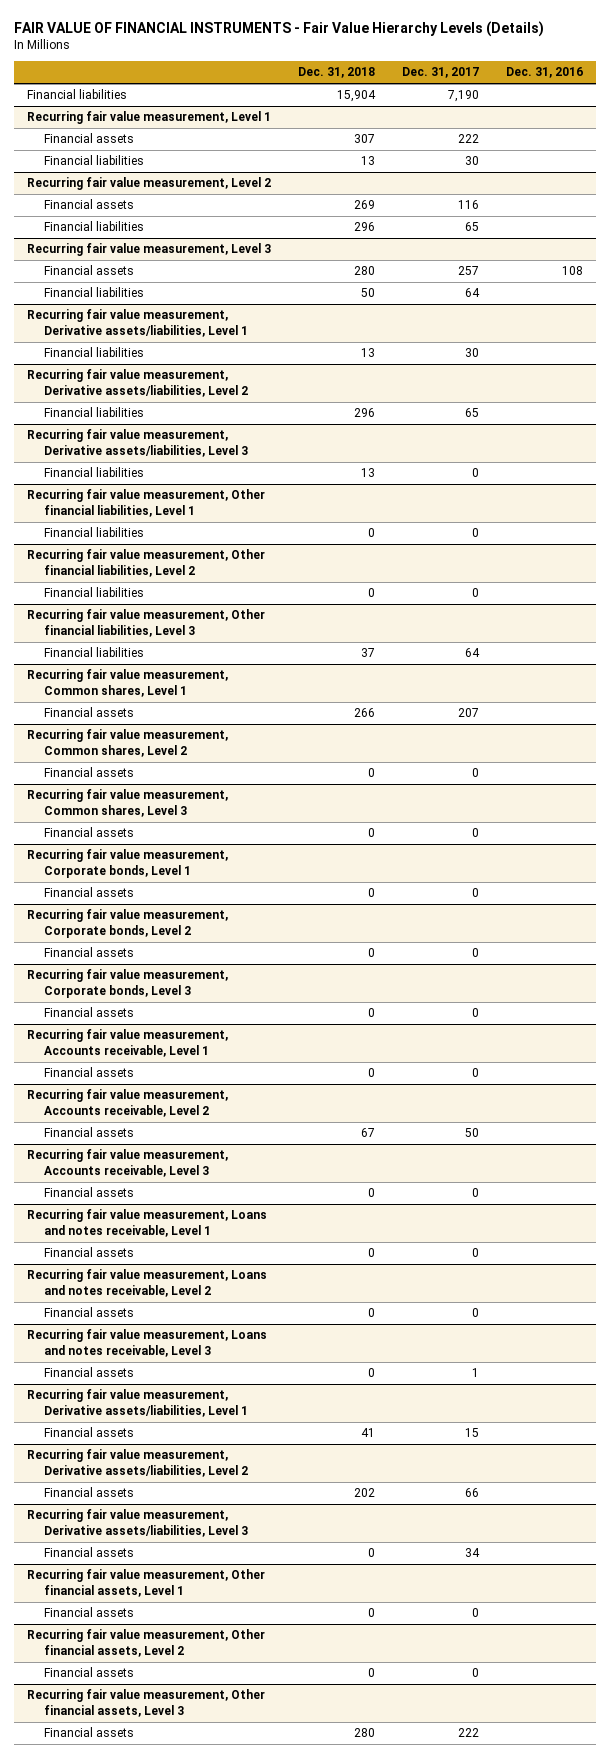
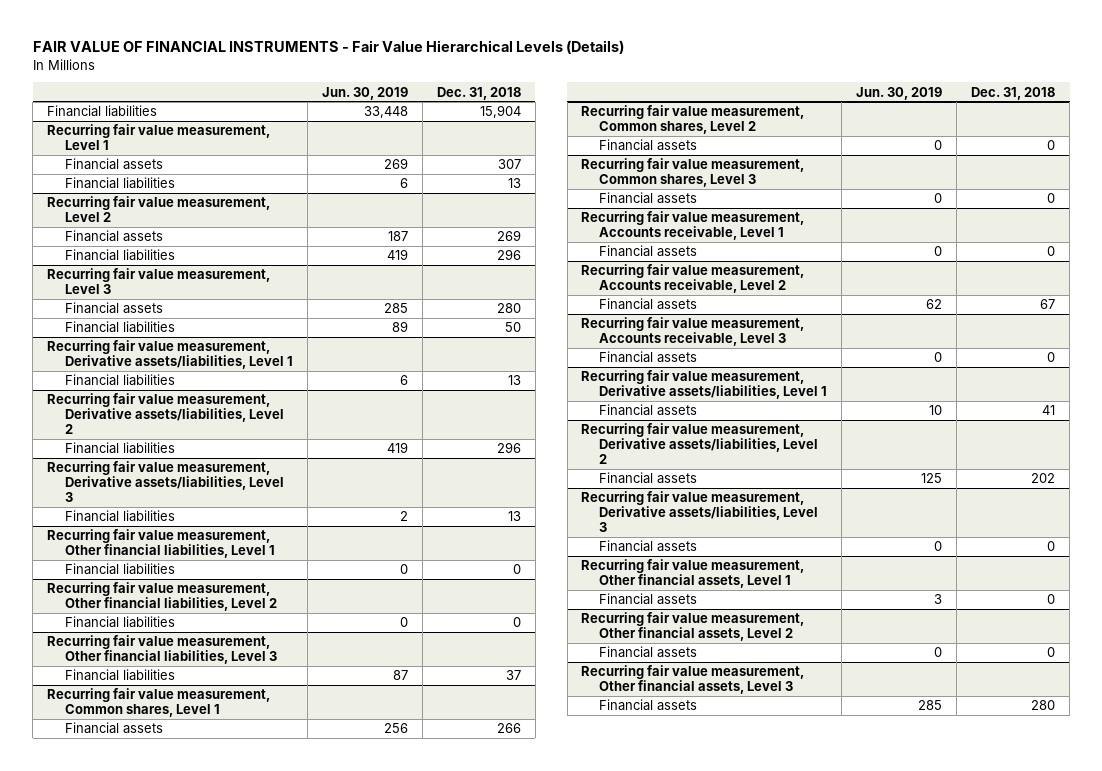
[13,20,544,37] FAIR VALUE OF FINANCIAL INSTRUMENTS - Fair Value Hierarchy Levels (Details) -> [32,40,624,55] FAIR VALUE OF FINANCIAL INSTRUMENTS - Fair Value Hierarchical Levels (Details)
[401,67,479,79] Dec. 31, 2017 -> none
[505,67,583,79] Dec. 31, 2016 -> none
none -> [321,86,408,100] Jun. 30, 2019
[27,849,229,878] Recurring fair value measurement, Corporate bonds, Level 1 -> none
[43,887,134,898] Financial assets -> none
[27,909,229,938] Recurring fair value measurement, Corporate bonds, Level 2 -> none
[43,947,134,958] Financial assets -> none
[27,969,229,998] Recurring fair value measurement, Corporate bonds, Level 3 -> none
[43,1007,134,1018] Financial assets -> none
[27,1209,268,1237] Recurring fair value measurement, Loans and notes receivable, Level 1 -> none
[43,1247,134,1258] Financial assets -> none
[27,1269,268,1297] Recurring fair value measurement, Loans and notes receivable, Level 2 -> none
[43,1307,134,1318] Financial assets -> none
[27,1329,268,1357] Recurring fair value measurement, Loans and notes receivable, Level 3 -> none
[43,1367,134,1378] Financial assets -> none

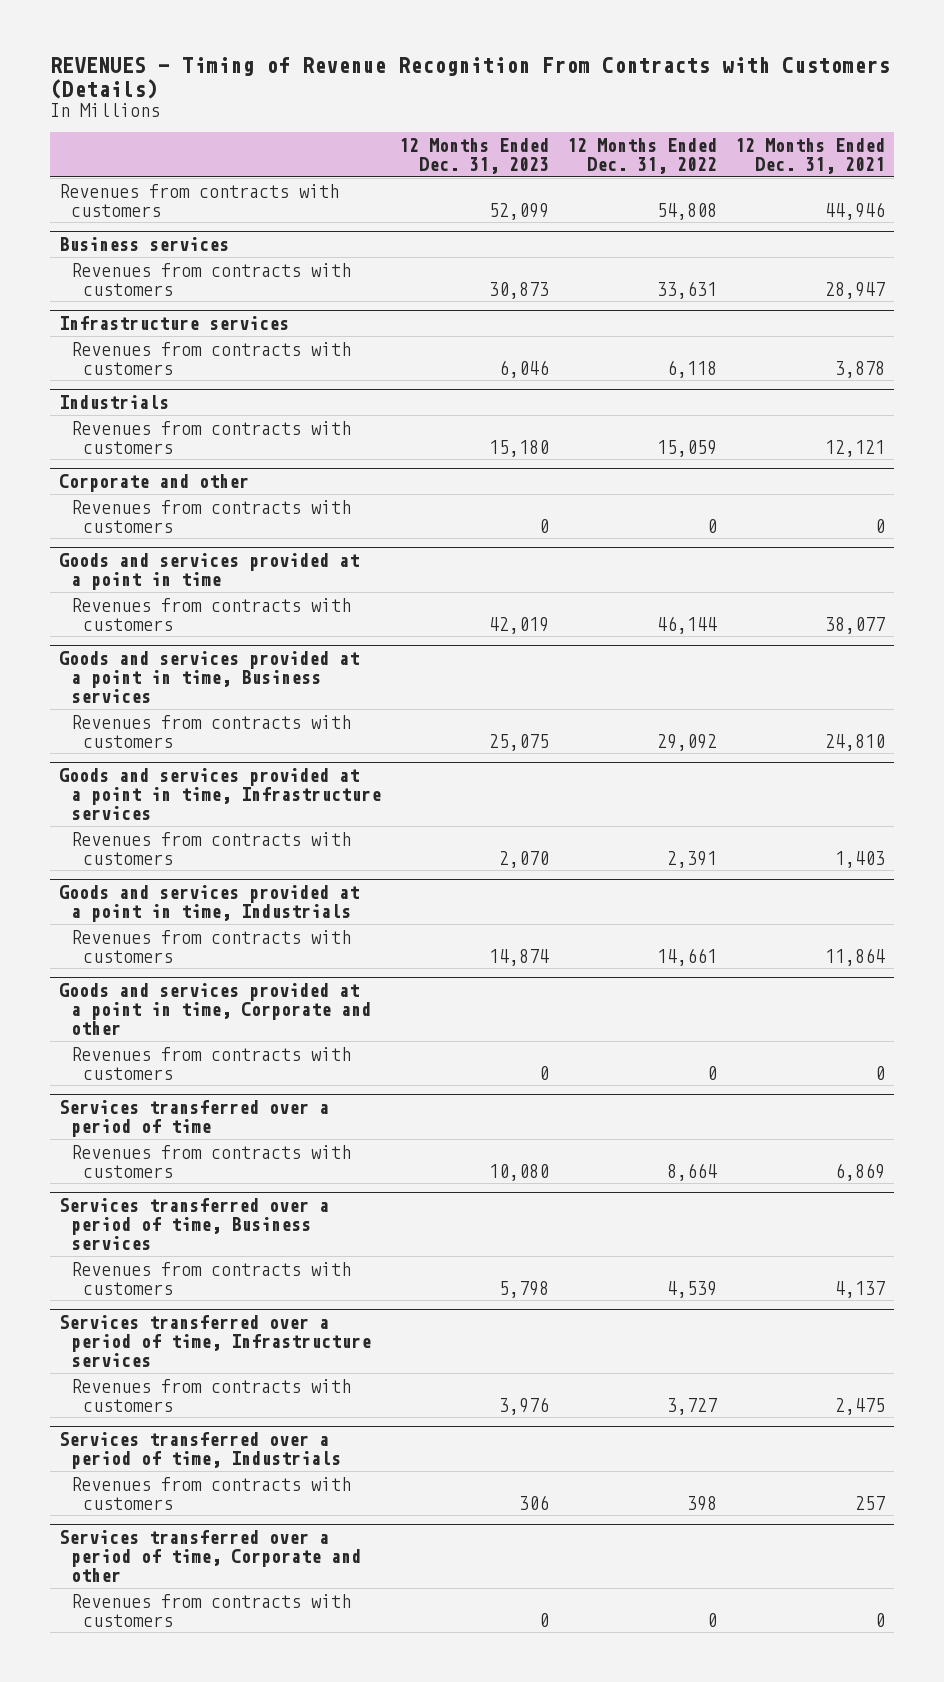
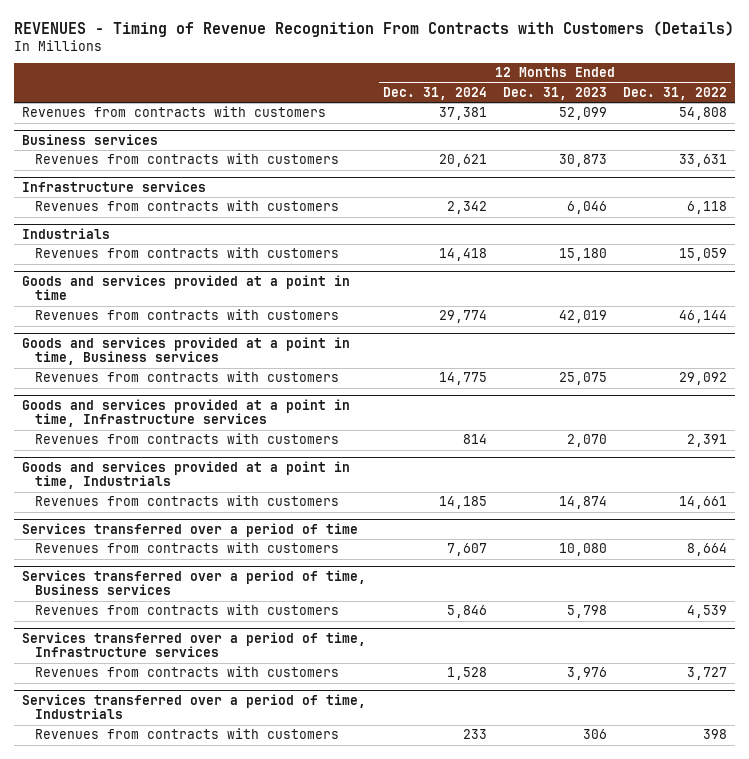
[735,137,886,174] 12 Months Ended Dec. 31, 2021 -> none
none -> [382,86,487,100] Dec. 31, 2024
[58,474,249,493] Corporate and other -> none
[70,499,351,533] Revenues from contracts with customers -> none
[58,983,371,1036] Goods and services provided at a point in time, Corporate and other -> none
[70,1046,351,1080] Revenues from contracts with customers -> none
[58,1530,361,1583] Services transferred over a period of time, Corporate and other -> none
[70,1593,351,1627] Revenues from contracts with customers -> none

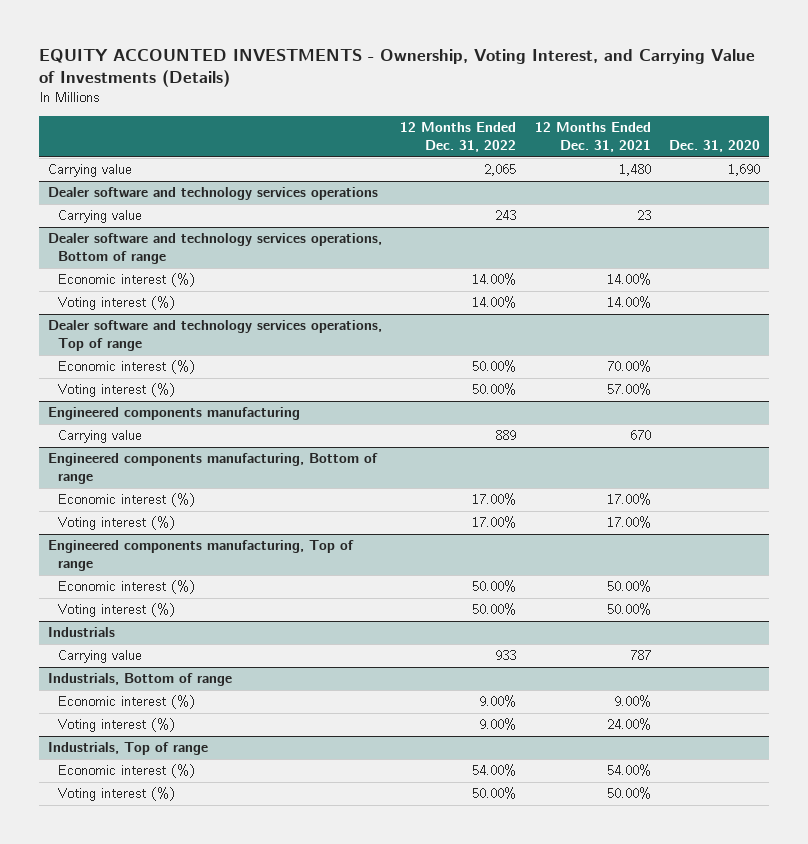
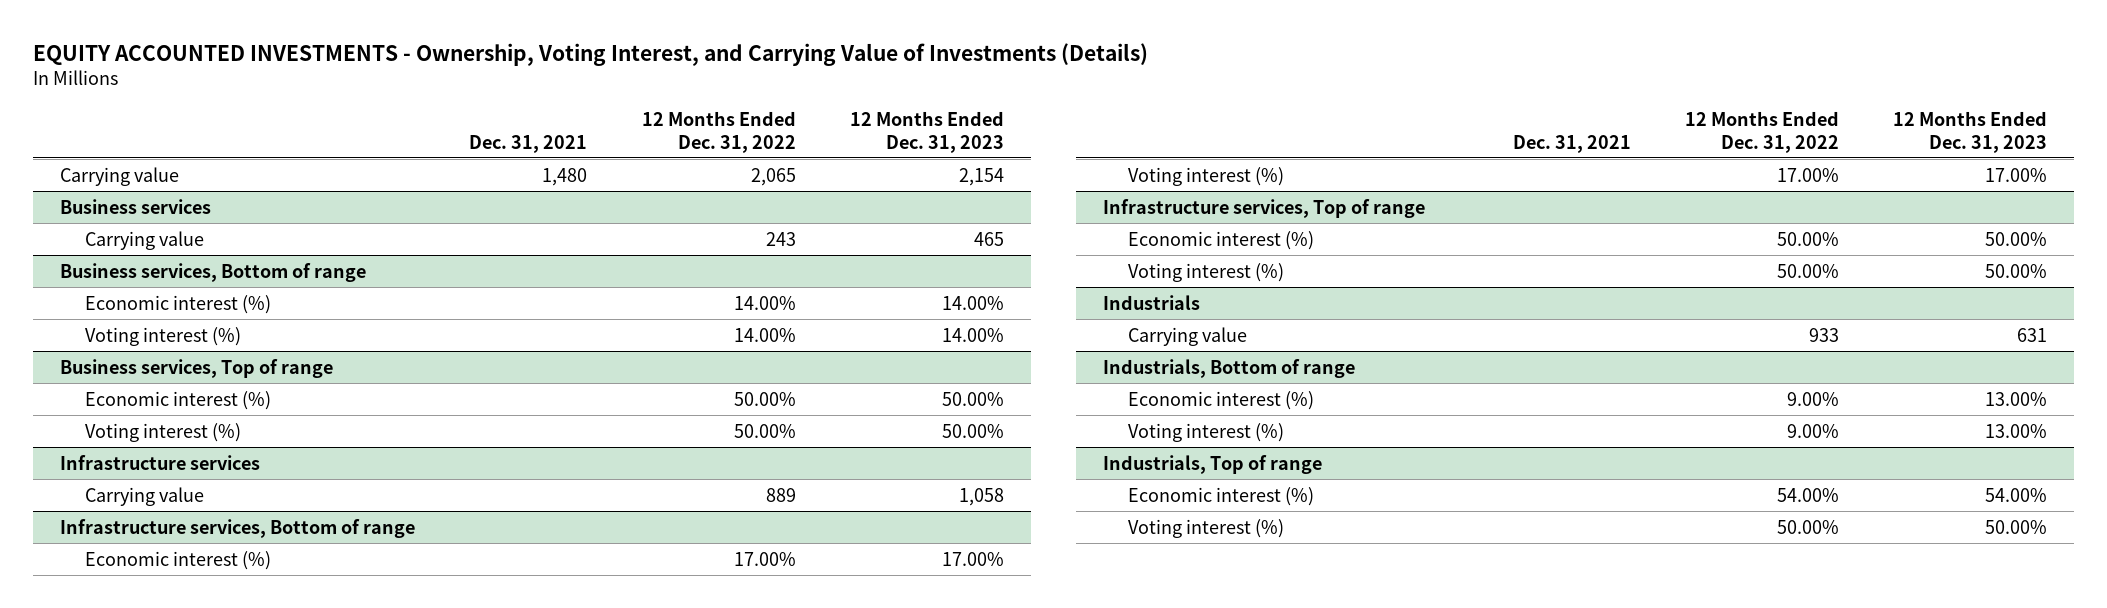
[534,122,651,153] 12 Months Ended Dec. 31, 2021 -> none
[668,140,760,153] Dec. 31, 2020 -> none
none -> [469,134,588,153] Dec. 31, 2021
none -> [849,111,1004,153] 12 Months Ended Dec. 31, 2023
[48,187,379,201] Dealer software and technology services operations -> [60,198,212,214] Business services
[48,233,383,265] Dealer software and technology services operations, Bottom of range -> none
none -> [60,262,367,282] Business services, Bottom of range
[48,320,383,352] Dealer software and technology services operations, Top of range -> none
none -> [60,358,334,378] Business services, Top of range
[48,407,301,421] Engineered components manufacturing -> [60,454,261,470] Infrastructure services
[48,453,379,485] Engineered components manufacturing, Bottom of range -> none
none -> [60,518,416,538] Infrastructure services, Bottom of range
[48,540,355,572] Engineered components manufacturing, Top of range -> none
none -> [1103,198,1426,218] Infrastructure services, Top of range

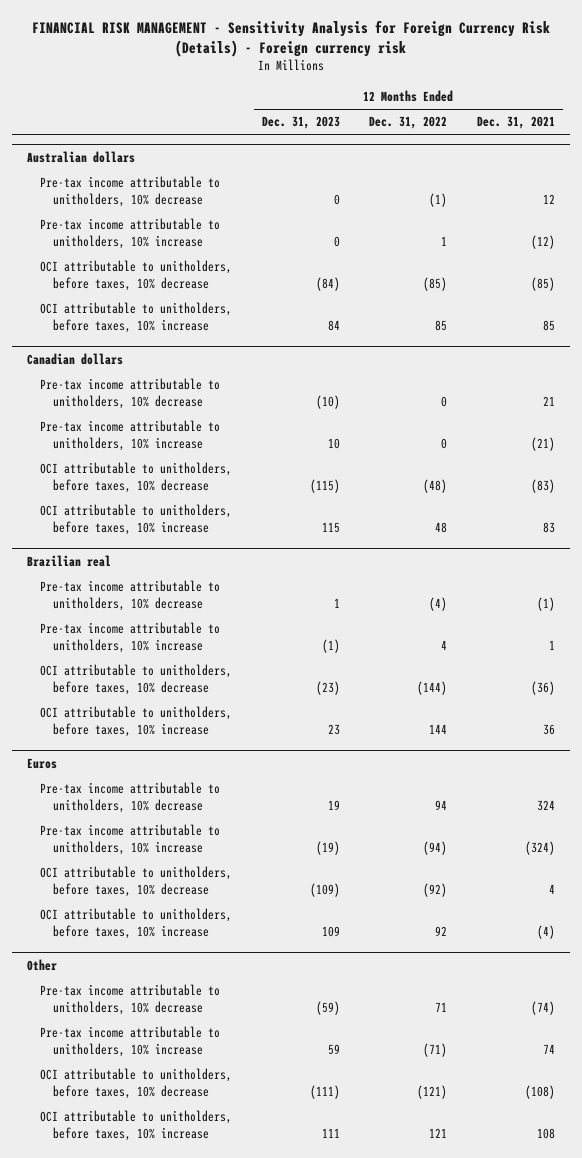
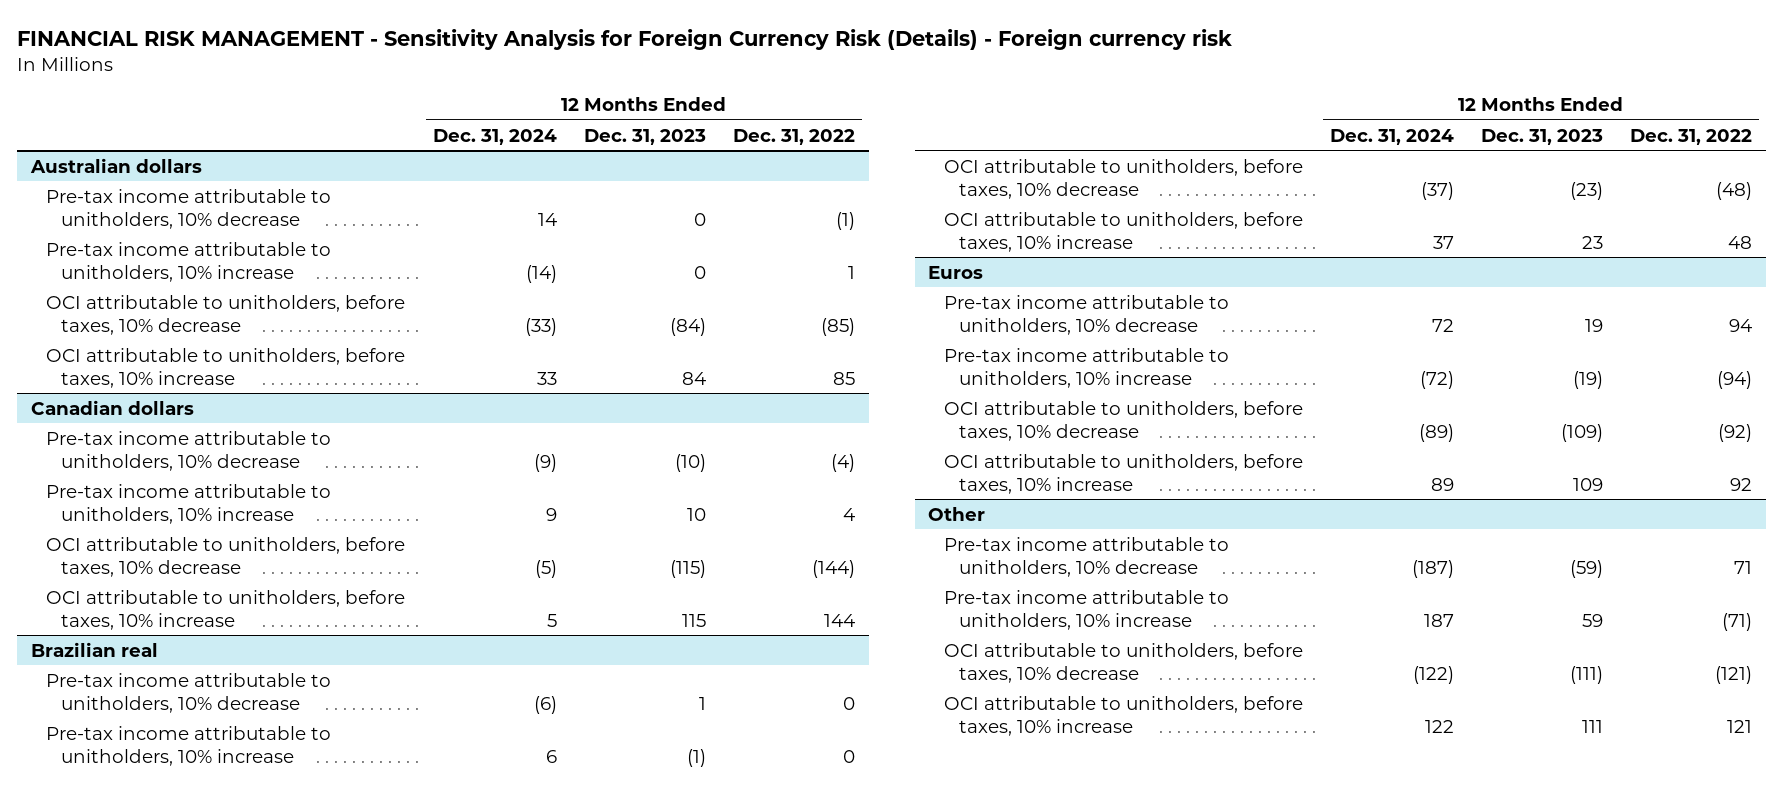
[477,116,556,130] Dec. 31, 2021 -> none
none -> [432,128,557,145] Dec. 31, 2024
[441,395,448,407] 0 -> [831,453,856,472] (4)
[441,437,448,449] 0 -> [843,507,856,521] 4
[423,478,448,493] (48) -> [812,559,856,578] (144)
[435,521,448,533] 48 -> [824,613,856,627] 144
[429,596,448,611] (4) -> [843,696,856,710] 0
[441,639,448,650] 4 -> [843,749,856,763] 0
[417,680,448,695] (144) -> [1716,181,1753,200] (48)
[429,723,448,734] 144 -> [1728,235,1753,249] 48

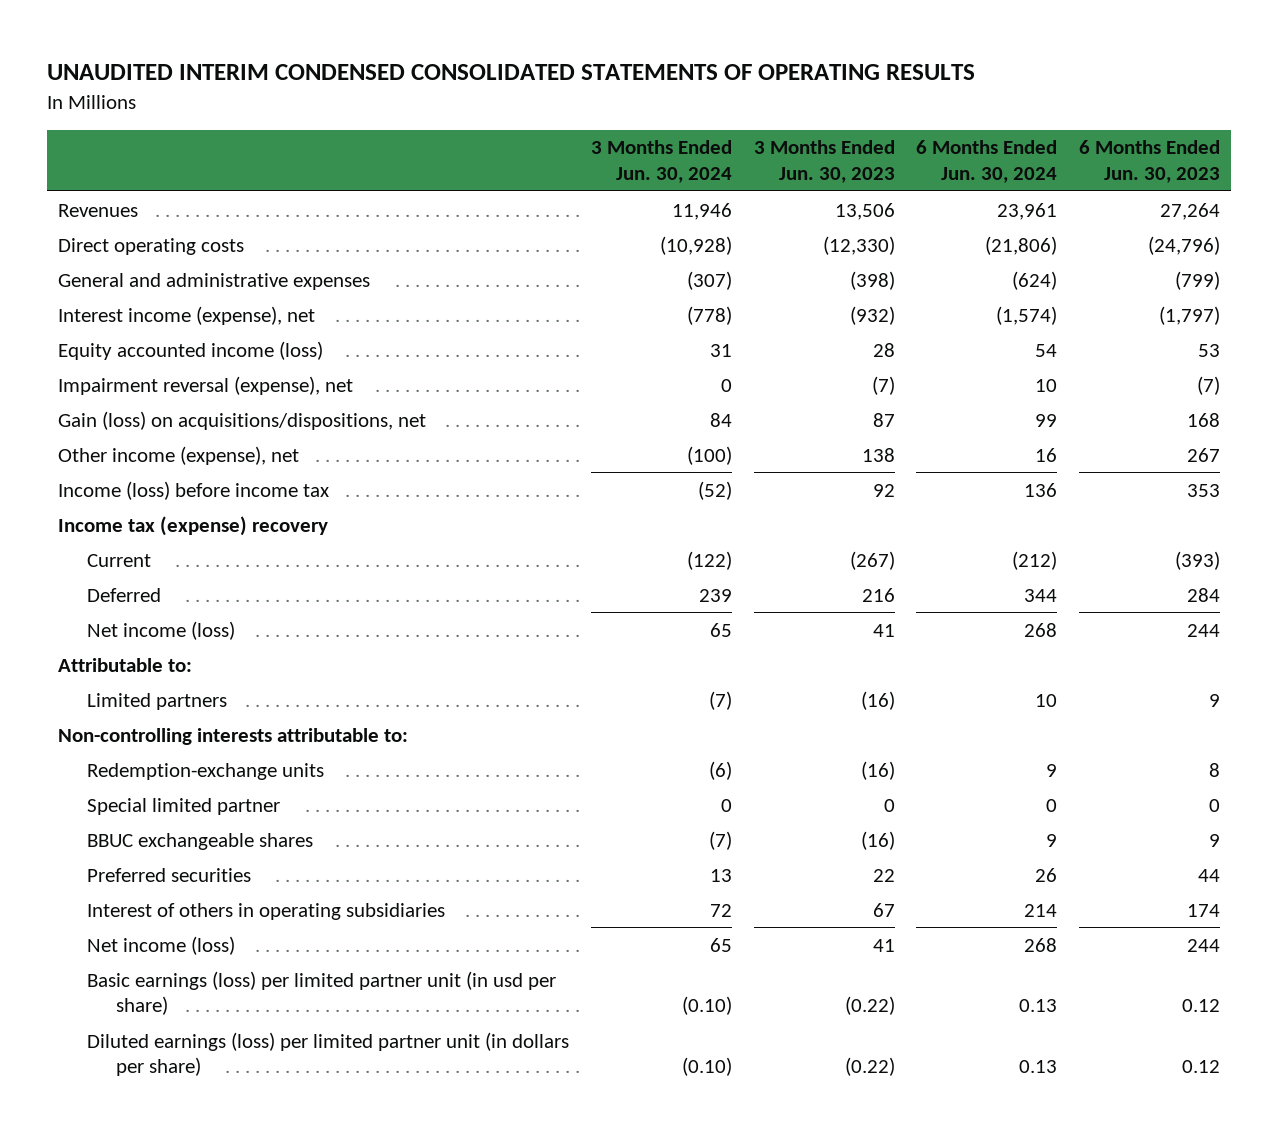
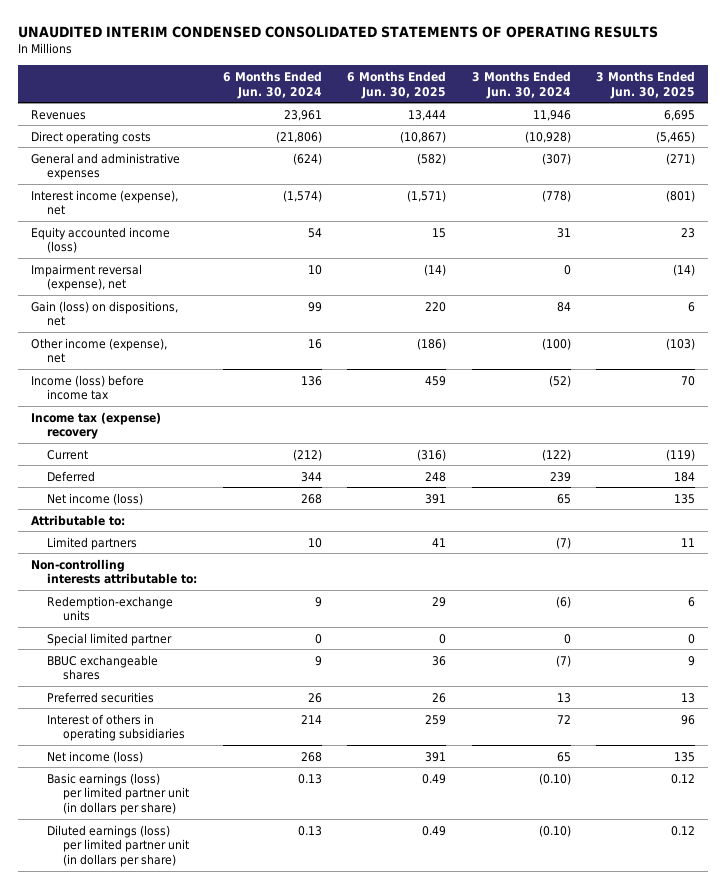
[753,140,895,183] 3 Months Ended Jun. 30, 2023 -> none
[1079,140,1221,183] 6 Months Ended Jun. 30, 2023 -> none
none -> [347,71,447,99] 6 Months Ended Jun. 30, 2025
none -> [596,71,696,99] 3 Months Ended Jun. 30, 2025
[57,410,426,430] Gain (loss) on acquisitions/dispositions, net -> [30,300,178,327] Gain (loss) on dispositions, net
[87,970,557,1015] Basic earnings (loss) per limited partner unit (in usd per share) -> [46,772,190,815] Basic earnings (loss) per limited partner unit (in dollars per share)

